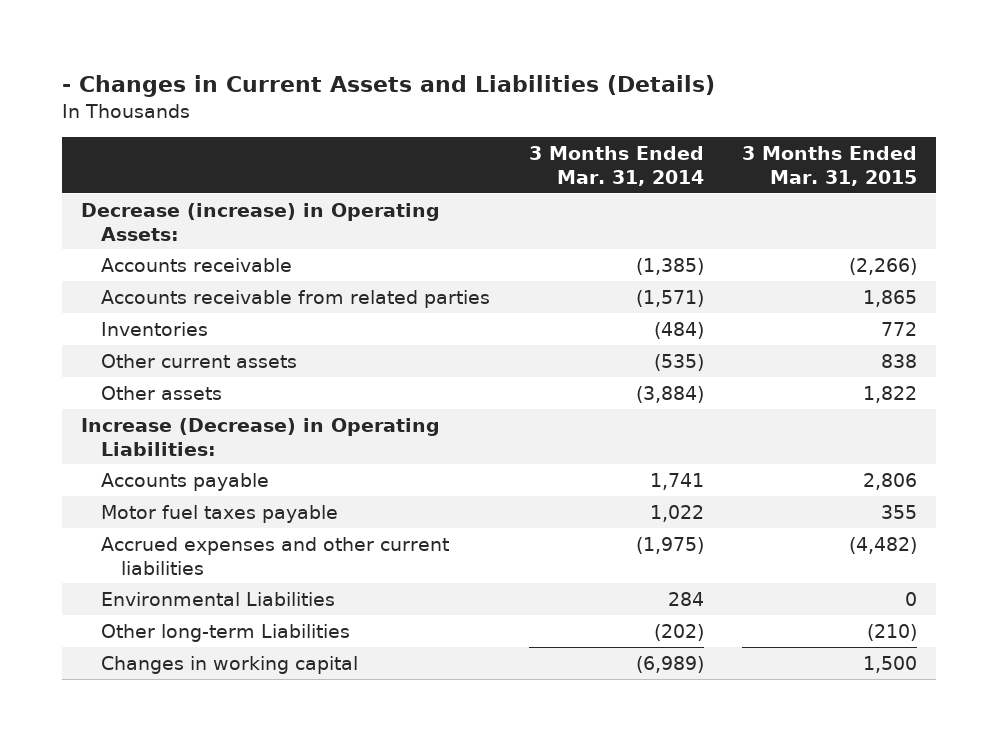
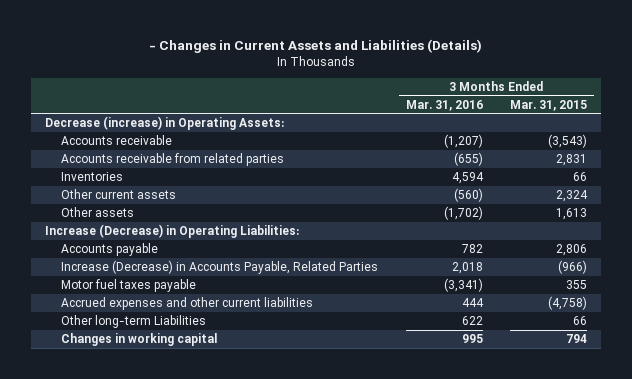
[528,146,704,186] 3 Months Ended Mar. 31, 2014 -> none
none -> [405,99,483,111] Mar. 31, 2016
[849,257,918,275] (2,266) -> [548,134,588,149] (3,543)
[863,289,918,307] 1,865 -> [556,154,588,167] 2,831
[881,321,918,336] 772 -> [573,172,588,182] 66
[881,353,918,368] 838 -> [556,190,589,203] 2,324
[863,385,918,403] 1,822 -> [556,208,588,221] 1,613
none -> [60,260,378,275] Increase (Decrease) in Accounts Payable, Related Parties
[101,591,336,606] Environmental Liabilities -> none
[849,536,918,554] (4,482) -> [548,296,588,311] (4,758)
[867,623,918,641] (210) -> [573,316,588,326] 66
[863,655,918,673] 1,500 -> [566,334,588,344] 794

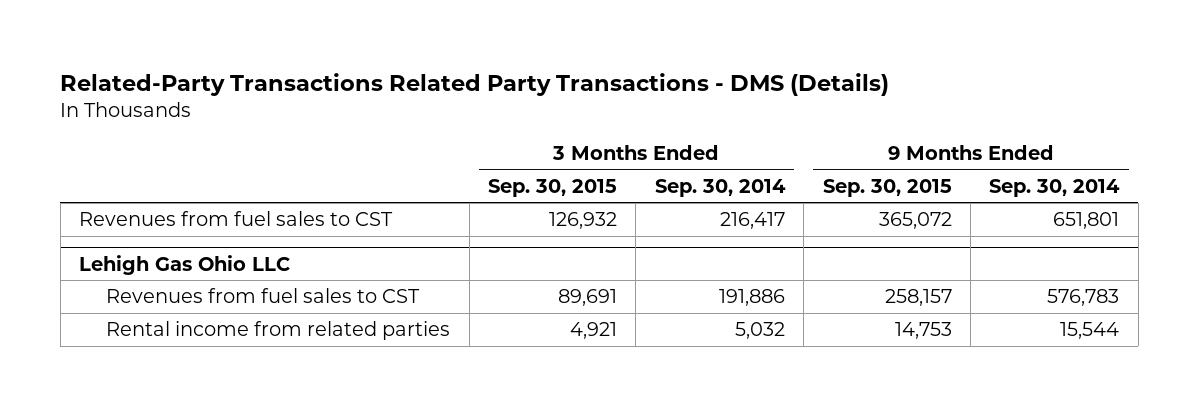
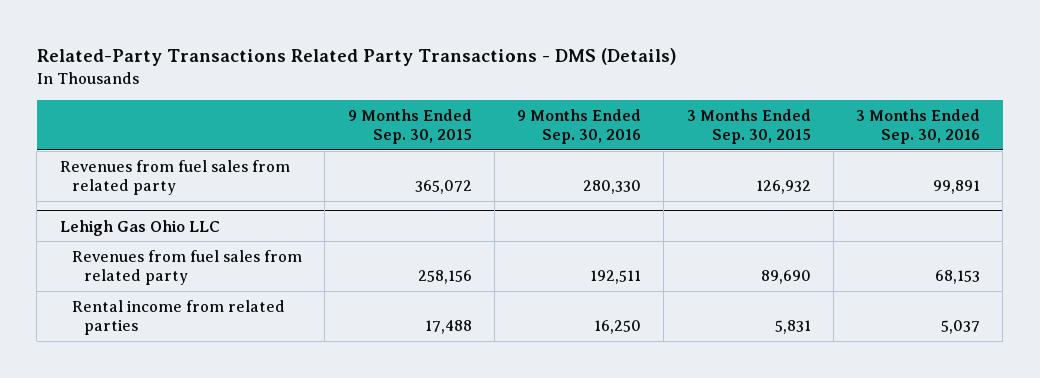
[654,178,786,197] Sep. 30, 2014 -> none
[989,178,1121,197] Sep. 30, 2014 -> none
none -> [517,108,642,144] 9 Months Ended Sep. 30, 2016
none -> [856,108,981,144] 3 Months Ended Sep. 30, 2016
[79,211,394,227] Revenues from fuel sales to CST -> [59,159,290,196] Revenues from fuel sales from related party
[106,288,421,304] Revenues from fuel sales to CST -> [72,249,303,286] Revenues from fuel sales from related party
[558,289,618,307] 89,691 -> [760,270,811,285] 89,690
[884,289,952,307] 258,157 -> [417,270,472,285] 258,156
[570,322,618,340] 4,921 -> [774,320,811,335] 5,831
[894,322,952,340] 14,753 -> [424,320,472,335] 17,488

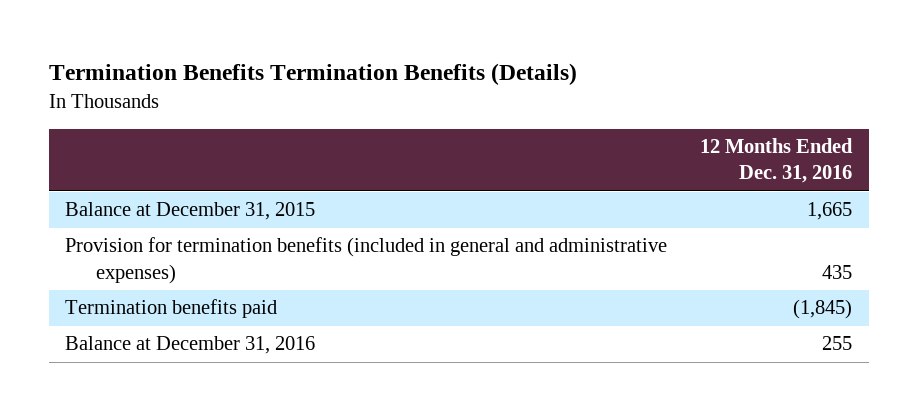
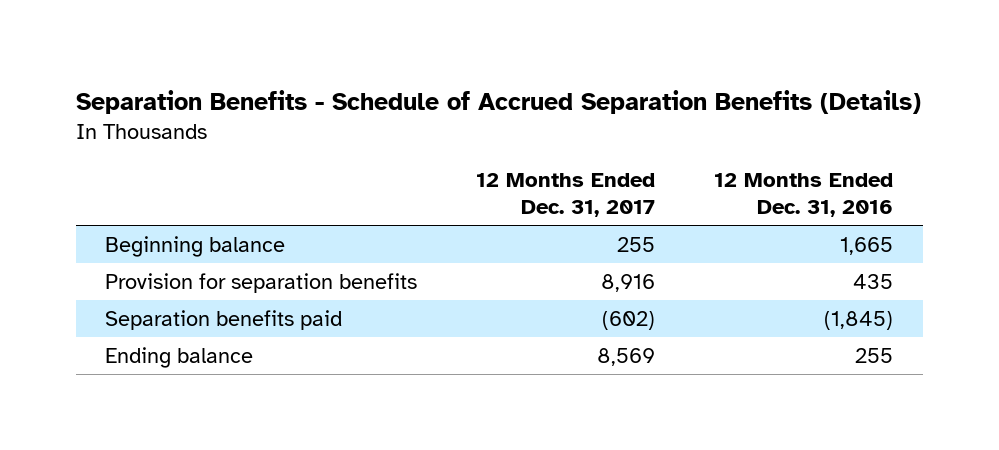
[48,63,577,86] Termination Benefits Termination Benefits (Details) -> [75,89,921,114] Separation Benefits - Schedule of Accrued Separation Benefits (Details)
none -> [476,172,656,218] 12 Months Ended Dec. 31, 2017
[65,202,316,221] Balance at December 31, 2015 -> [105,235,286,257] Beginning balance
[65,237,668,284] Provision for termination benefits (included in general and administrative expenses) -> [105,272,418,293] Provision for separation benefits
[65,299,278,319] Termination benefits paid -> [105,309,343,330] Separation benefits paid
[65,336,316,355] Balance at December 31, 2016 -> [105,346,254,368] Ending balance

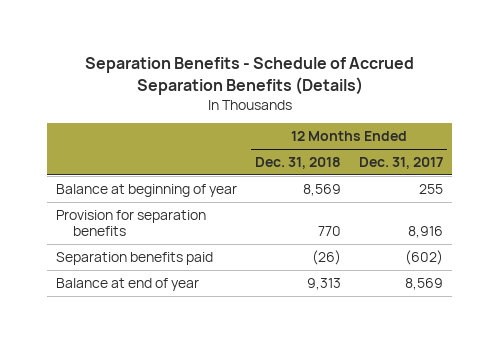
[714,172,894,218] 12 Months Ended Dec. 31, 2016 -> none
none -> [255,156,342,169] Dec. 31, 2018
[105,235,286,257] Beginning balance -> [56,183,238,197] Balance at beginning of year
[105,346,254,368] Ending balance -> [56,277,200,291] Balance at end of year

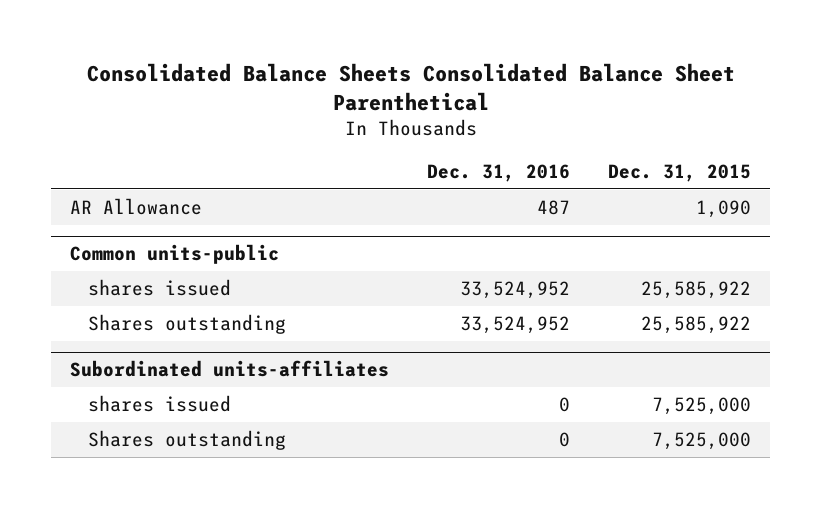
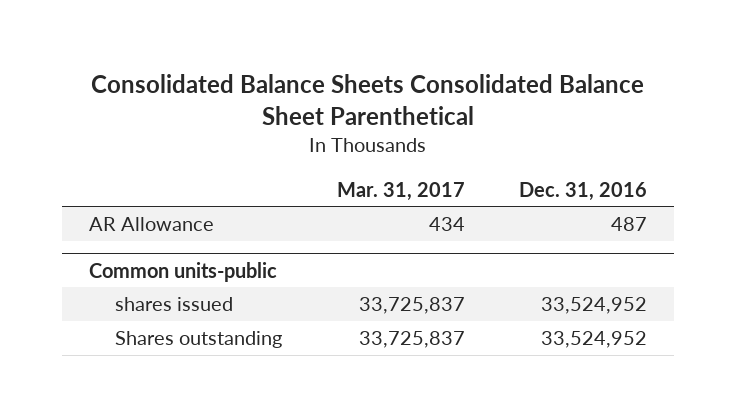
[608,164,752,183] Dec. 31, 2015 -> none
none -> [336,181,465,201] Mar. 31, 2017
[70,360,390,378] Subordinated units-affiliates -> none
[87,394,231,412] shares issued -> none
[87,429,286,450] Shares outstanding -> none

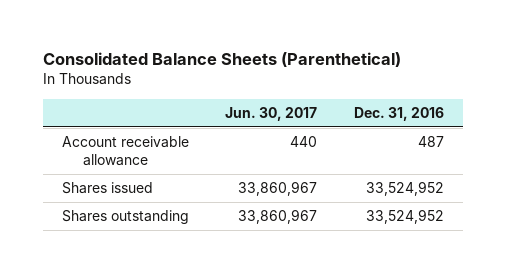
[91,74,645,125] Consolidated Balance Sheets Consolidated Balance Sheet Parenthetical -> [43,52,402,68] Consolidated Balance Sheets (Parenthetical)
[336,181,465,201] Mar. 31, 2017 -> none
none -> [225,106,318,121] Jun. 30, 2017
[89,261,278,282] Common units-public -> none
[89,217,215,232] AR Allowance -> [61,136,189,166] Account receivable allowance
[115,297,234,312] shares issued -> [61,182,153,195] Shares issued

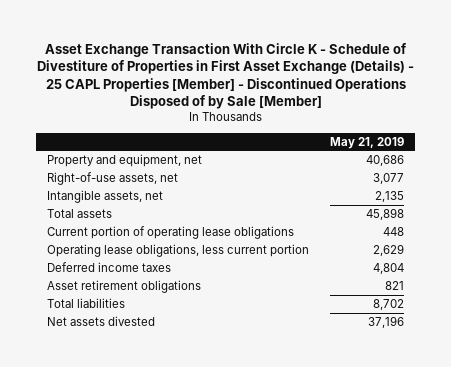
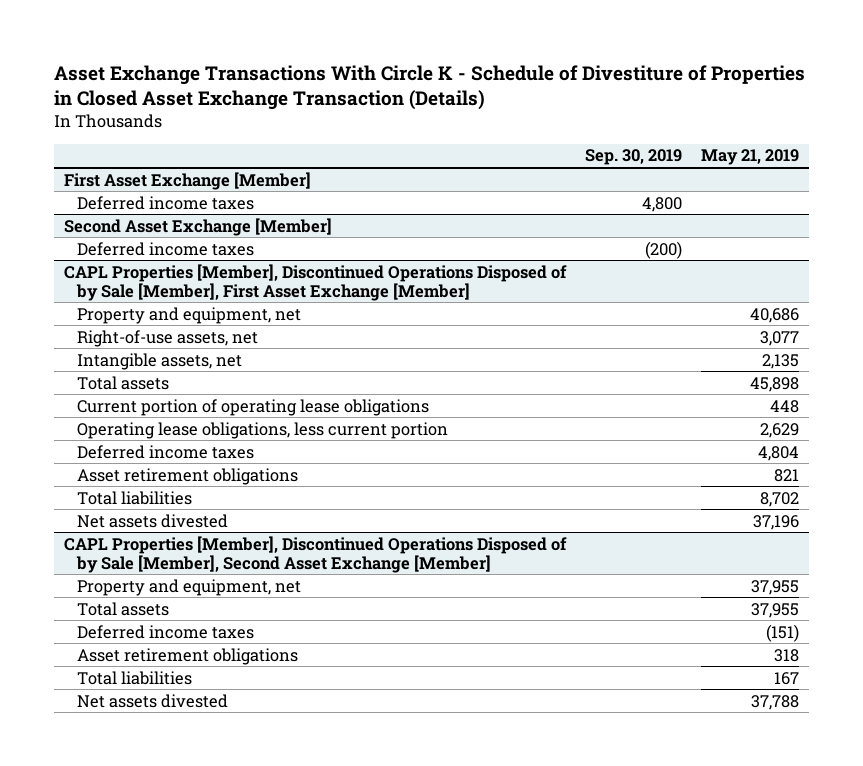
[36,42,414,110] Asset Exchange Transaction With Circle K - Schedule of Divestiture of Properties in First Asset Exchange (Details) - 25 CAPL Properties [Member] - Discontinued Operations Disposed of by Sale [Member] -> [54,64,806,111] Asset Exchange Transactions With Circle K - Schedule of Divestiture of Properties in Closed Asset Exchange Transaction (Details)
none -> [585,149,683,166] Sep. 30, 2019
none -> [63,171,311,190] First Asset Exchange [Member]
none -> [76,195,254,210] Deferred income taxes
none -> [63,217,332,236] Second Asset Exchange [Member]
none -> [76,241,254,256] Deferred income taxes
none -> [63,263,567,301] CAPL Properties [Member], Discontinued Operations Disposed of by Sale [Member], First Asset Exchange [Member]
none -> [63,535,567,573] CAPL Properties [Member], Discontinued Operations Disposed of by Sale [Member], Second Asset Exchange [Member]
none -> [76,578,301,596] Property and equipment, net
none -> [76,601,169,616] Total assets
none -> [76,624,254,639] Deferred income taxes
none -> [76,647,298,665] Asset retirement obligations
none -> [76,670,192,685] Total liabilities
none -> [76,693,228,708] Net assets divested

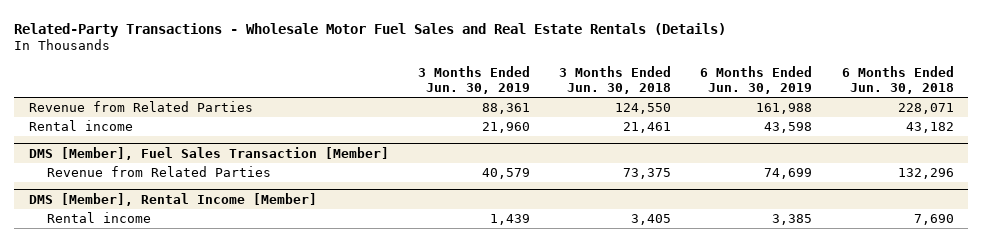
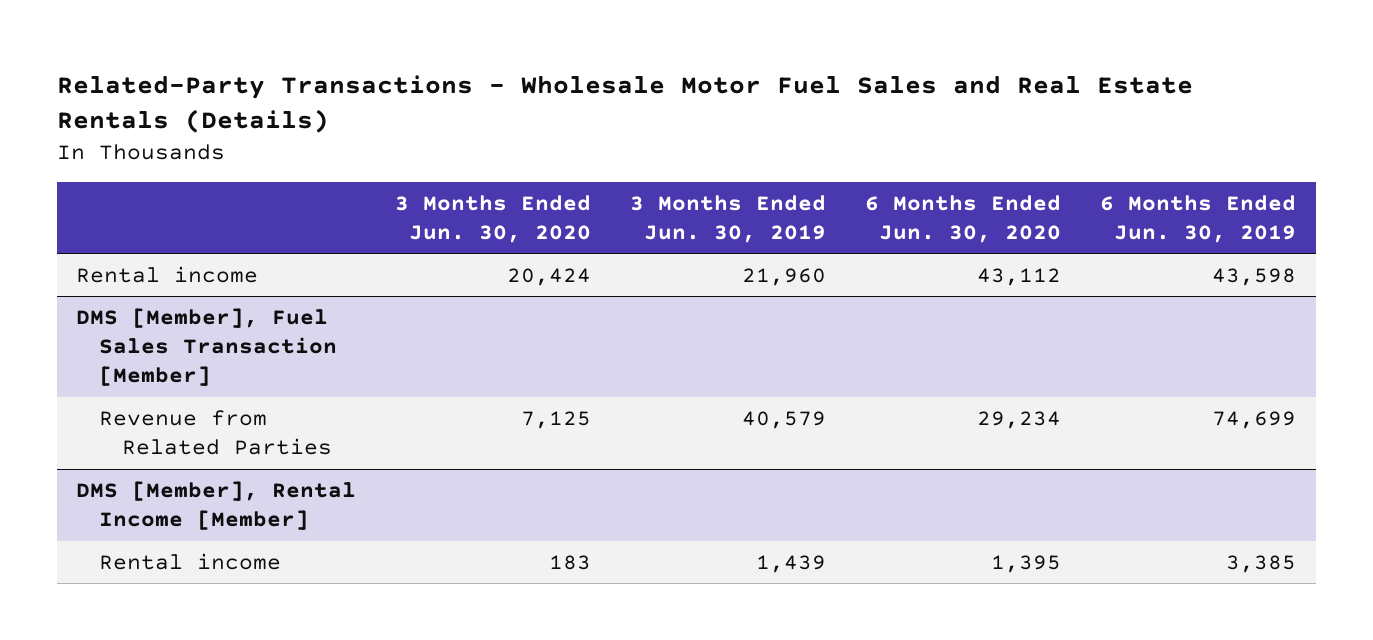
[559,66,672,95] 3 Months Ended Jun. 30, 2018 -> none
[841,66,954,95] 6 Months Ended Jun. 30, 2018 -> none
none -> [395,194,592,244] 3 Months Ended Jun. 30, 2020
none -> [865,194,1062,244] 6 Months Ended Jun. 30, 2020
[29,101,254,113] Revenue from Related Parties -> none

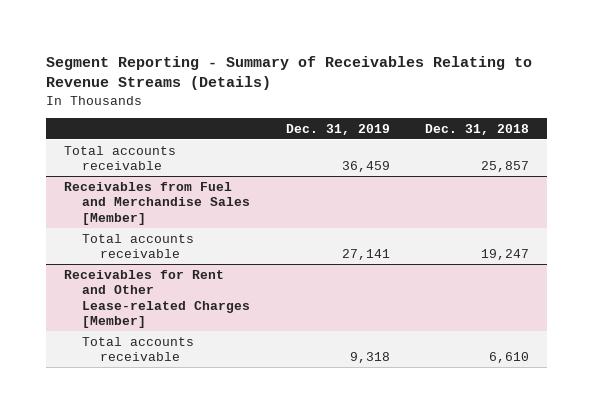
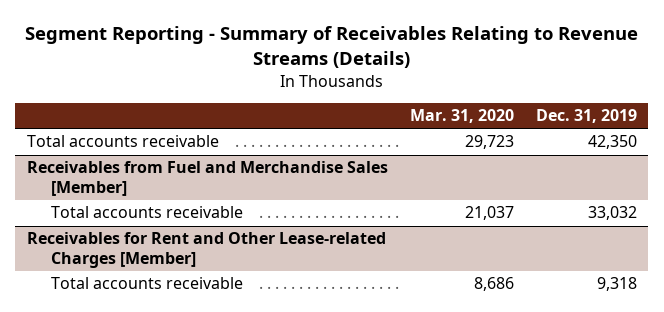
[425,123,530,135] Dec. 31, 2018 -> none
none -> [409,109,514,124] Mar. 31, 2020
[341,161,390,173] 36,459 -> [588,135,638,150] 42,350
[341,249,390,261] 27,141 -> [588,206,638,221] 33,032

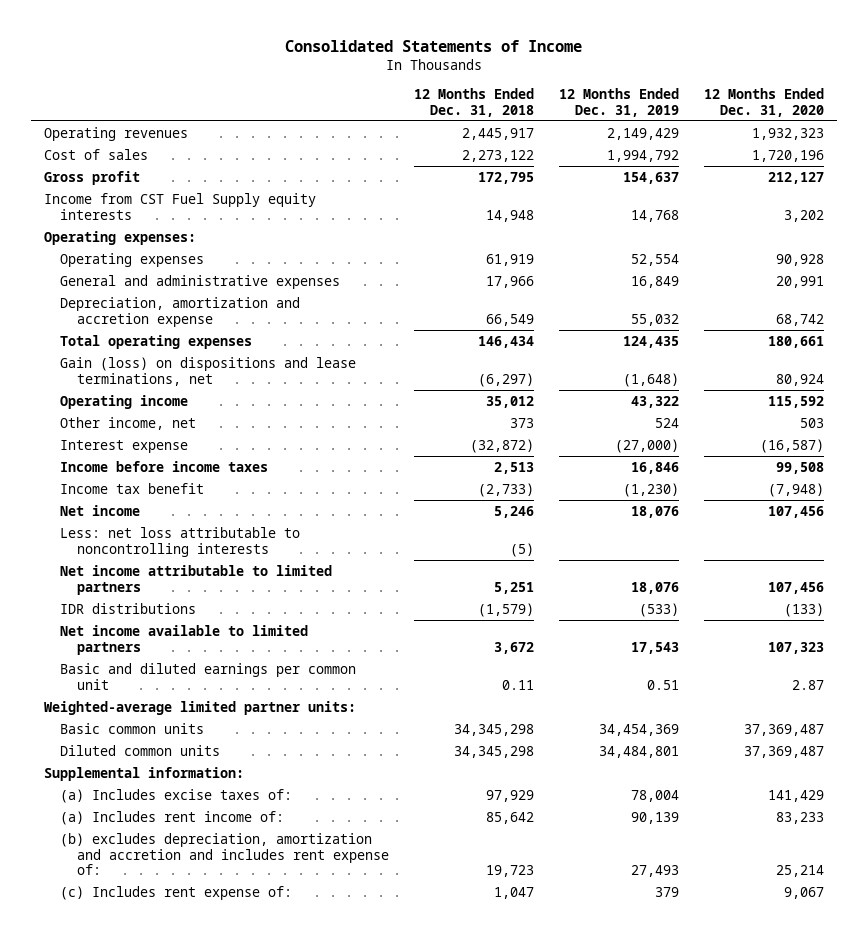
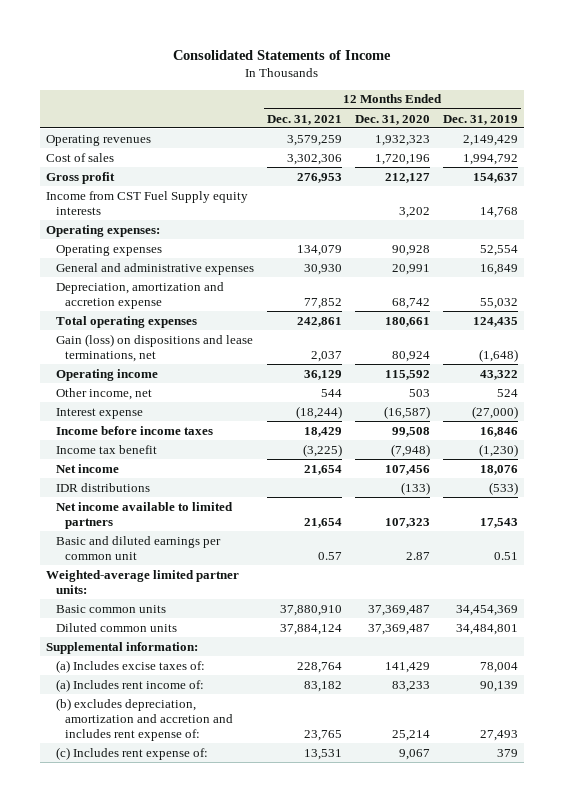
[413,88,534,117] 12 Months Ended Dec. 31, 2018 -> none
none -> [266,114,342,125] Dec. 31, 2021
[60,526,301,557] Less: net loss attributable to noncontrolling interests -> none
[60,564,333,595] Net income attributable to limited partners -> none

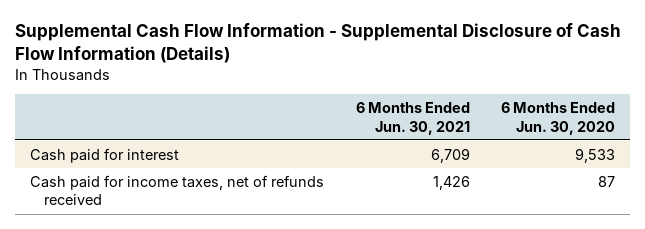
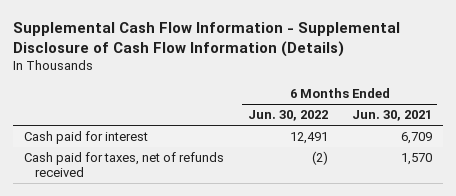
[500,102,615,135] 6 Months Ended Jun. 30, 2020 -> none
none -> [247,110,328,122] Jun. 30, 2022
[30,174,325,206] Cash paid for income taxes, net of refunds received -> [24,152,225,178] Cash paid for taxes, net of refunds received
[432,175,470,190] 1,426 -> [400,153,432,166] 1,570

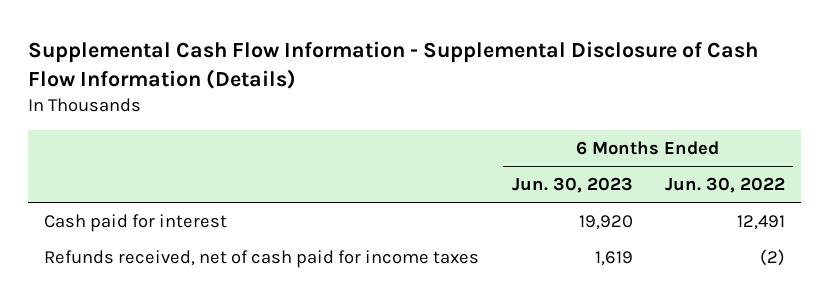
[351,110,432,122] Jun. 30, 2021 -> none
none -> [511,177,633,194] Jun. 30, 2023
[24,152,225,178] Cash paid for taxes, net of refunds received -> [44,249,480,268] Refunds received, net of cash paid for income taxes

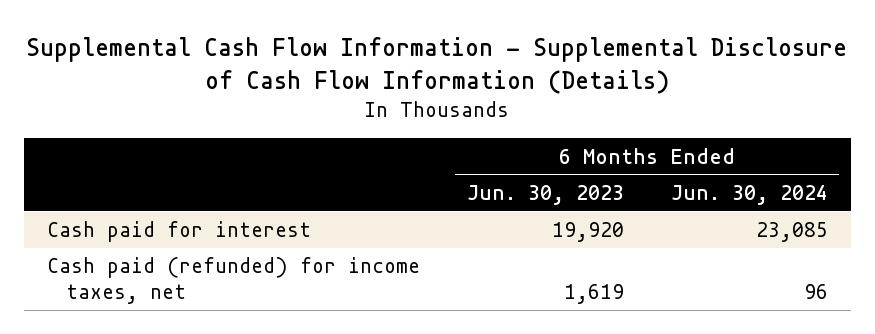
[664,177,785,194] Jun. 30, 2022 -> none
none -> [670,184,828,205] Jun. 30, 2024
[44,249,480,268] Refunds received, net of cash paid for income taxes -> [47,257,421,305] Cash paid (refunded) for income taxes, net

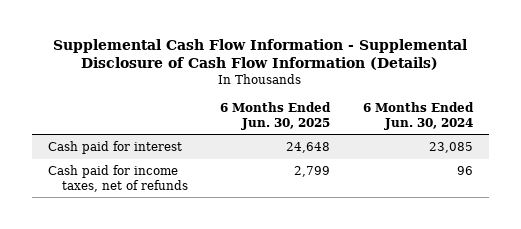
[466,184,624,205] Jun. 30, 2023 -> none
none -> [220,101,332,130] 6 Months Ended Jun. 30, 2025
[47,257,421,305] Cash paid (refunded) for income taxes, net -> [47,165,189,192] Cash paid for income taxes, net of refunds

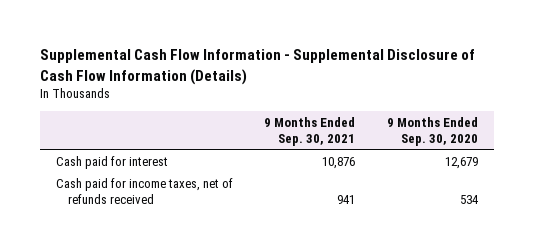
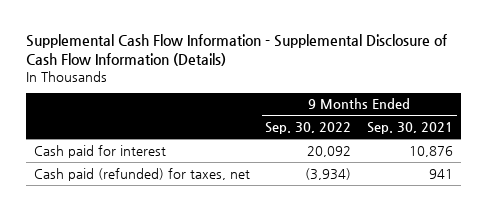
[386,116,478,146] 9 Months Ended Sep. 30, 2020 -> none
none -> [265,122,352,135] Sep. 30, 2022
[55,177,233,204] Cash paid for income taxes, net of refunds received -> [33,167,250,181] Cash paid (refunded) for taxes, net

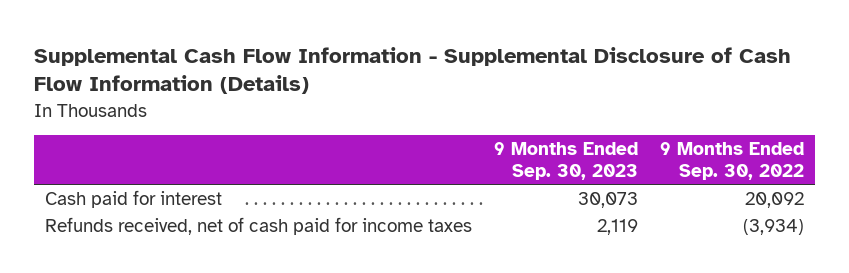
[367,122,454,135] Sep. 30, 2021 -> none
none -> [493,141,638,180] 9 Months Ended Sep. 30, 2023
[33,167,250,181] Cash paid (refunded) for taxes, net -> [44,216,472,235] Refunds received, net of cash paid for income taxes

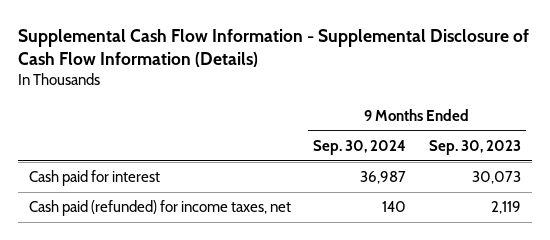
[660,141,805,180] 9 Months Ended Sep. 30, 2022 -> none
none -> [313,140,407,156] Sep. 30, 2024
[44,216,472,235] Refunds received, net of cash paid for income taxes -> [29,200,292,217] Cash paid (refunded) for income taxes, net

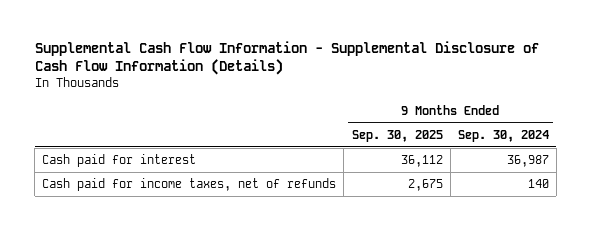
[428,140,521,156] Sep. 30, 2023 -> none
none -> [351,129,443,142] Sep. 30, 2025
[29,200,292,217] Cash paid (refunded) for income taxes, net -> [42,178,337,192] Cash paid for income taxes, net of refunds

